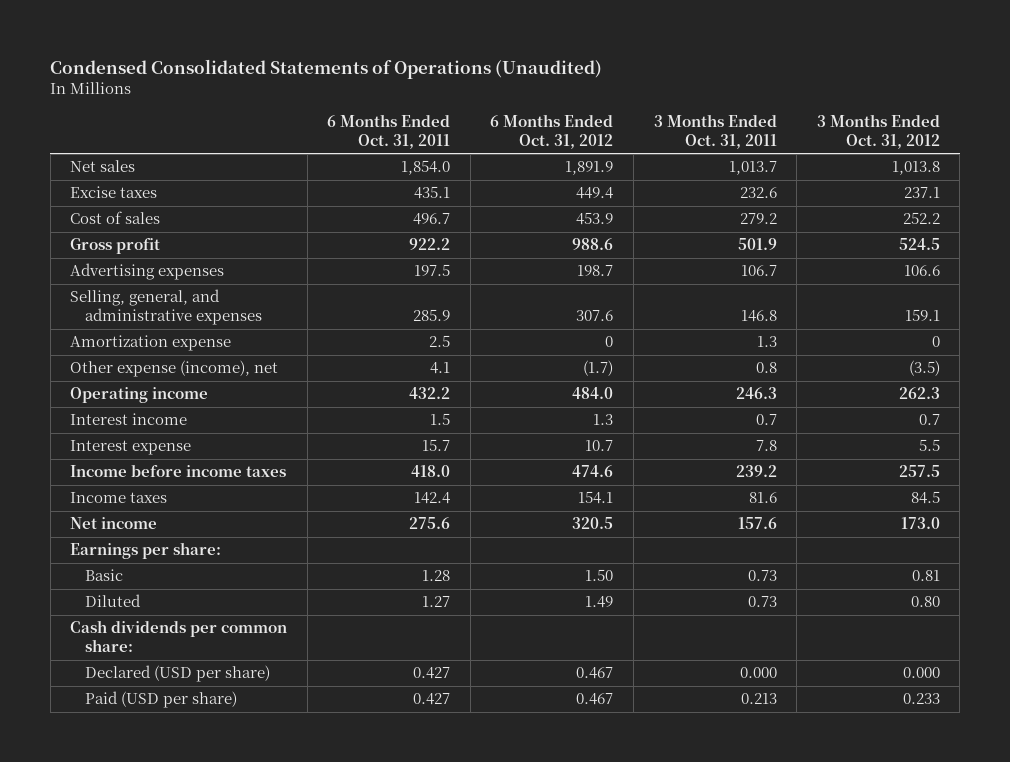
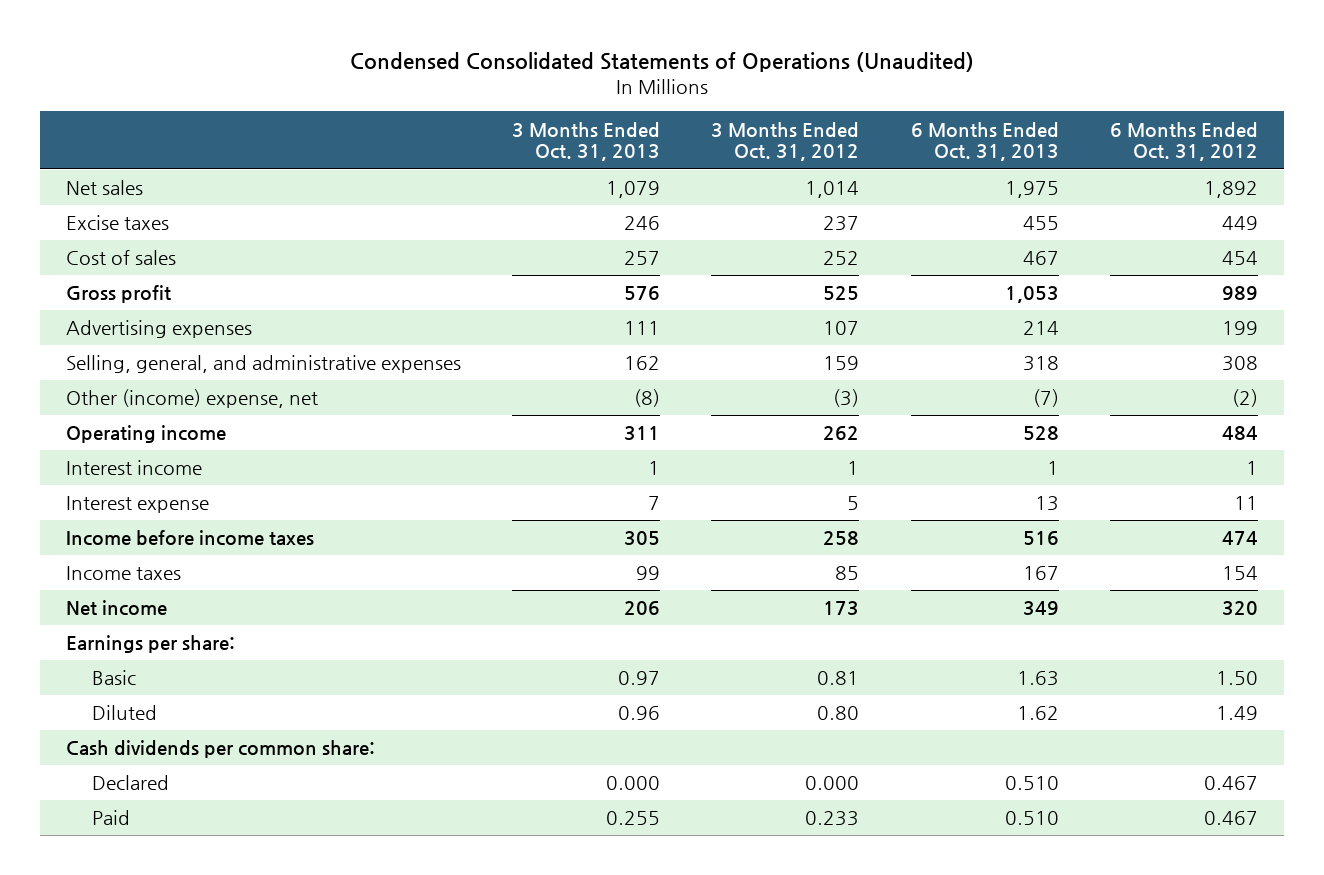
[327,114,451,150] 6 Months Ended Oct. 31, 2011 -> none
[653,114,777,150] 3 Months Ended Oct. 31, 2011 -> none
none -> [512,121,661,162] 3 Months Ended Oct. 31, 2013
none -> [910,121,1059,162] 6 Months Ended Oct. 31, 2013
[70,335,232,352] Amortization expense -> none
[565,161,614,176] 1,891.9 -> [1204,181,1259,199] 1,892
[891,161,940,176] 1,013.8 -> [805,181,860,199] 1,014
[576,187,614,200] 449.4 -> [1222,216,1259,231] 449
[903,187,940,199] 237.1 -> [823,216,860,232] 237
[576,212,614,226] 453.9 -> [1222,251,1259,266] 454
[902,212,940,225] 252.2 -> [823,251,860,266] 252
[572,238,614,251] 988.6 -> [1222,286,1259,301] 989
[898,238,940,251] 524.5 -> [823,286,860,301] 525
[577,265,614,277] 198.7 -> [1222,321,1259,336] 199
[903,265,940,277] 106.6 -> [823,321,860,336] 107
[576,310,614,322] 307.6 -> [1222,356,1259,372] 308
[904,309,940,322] 159.1 -> [823,356,860,371] 159
[70,360,279,378] Other expense (income), net -> [65,389,318,409] Other (income) expense, net
[583,360,614,377] (1.7) -> [1232,389,1259,408] (2)
[908,360,940,377] (3.5) -> [833,389,860,408] (3)
[572,387,614,400] 484.0 -> [1222,426,1259,441] 484
[898,387,940,400] 262.3 -> [823,426,860,441] 262
[593,414,614,426] 1.3 -> [1246,461,1259,476] 1
[918,414,940,426] 0.7 -> [847,461,860,476] 1
[585,440,614,452] 10.7 -> [1234,496,1259,511] 11
[918,439,940,452] 5.5 -> [847,496,860,511] 5
[572,465,614,478] 474.6 -> [1222,531,1259,546] 474
[898,465,940,478] 257.5 -> [823,531,860,546] 258
[578,491,614,505] 154.1 -> [1222,566,1259,581] 154
[910,491,940,505] 84.5 -> [835,566,860,581] 85
[572,517,614,530] 320.5 -> [1222,601,1259,616] 320
[900,517,940,530] 173.0 -> [823,601,860,616] 173
[84,665,270,683] Declared (USD per share) -> [92,775,170,791] Declared
[84,691,237,709] Paid (USD per share) -> [92,810,131,826] Paid

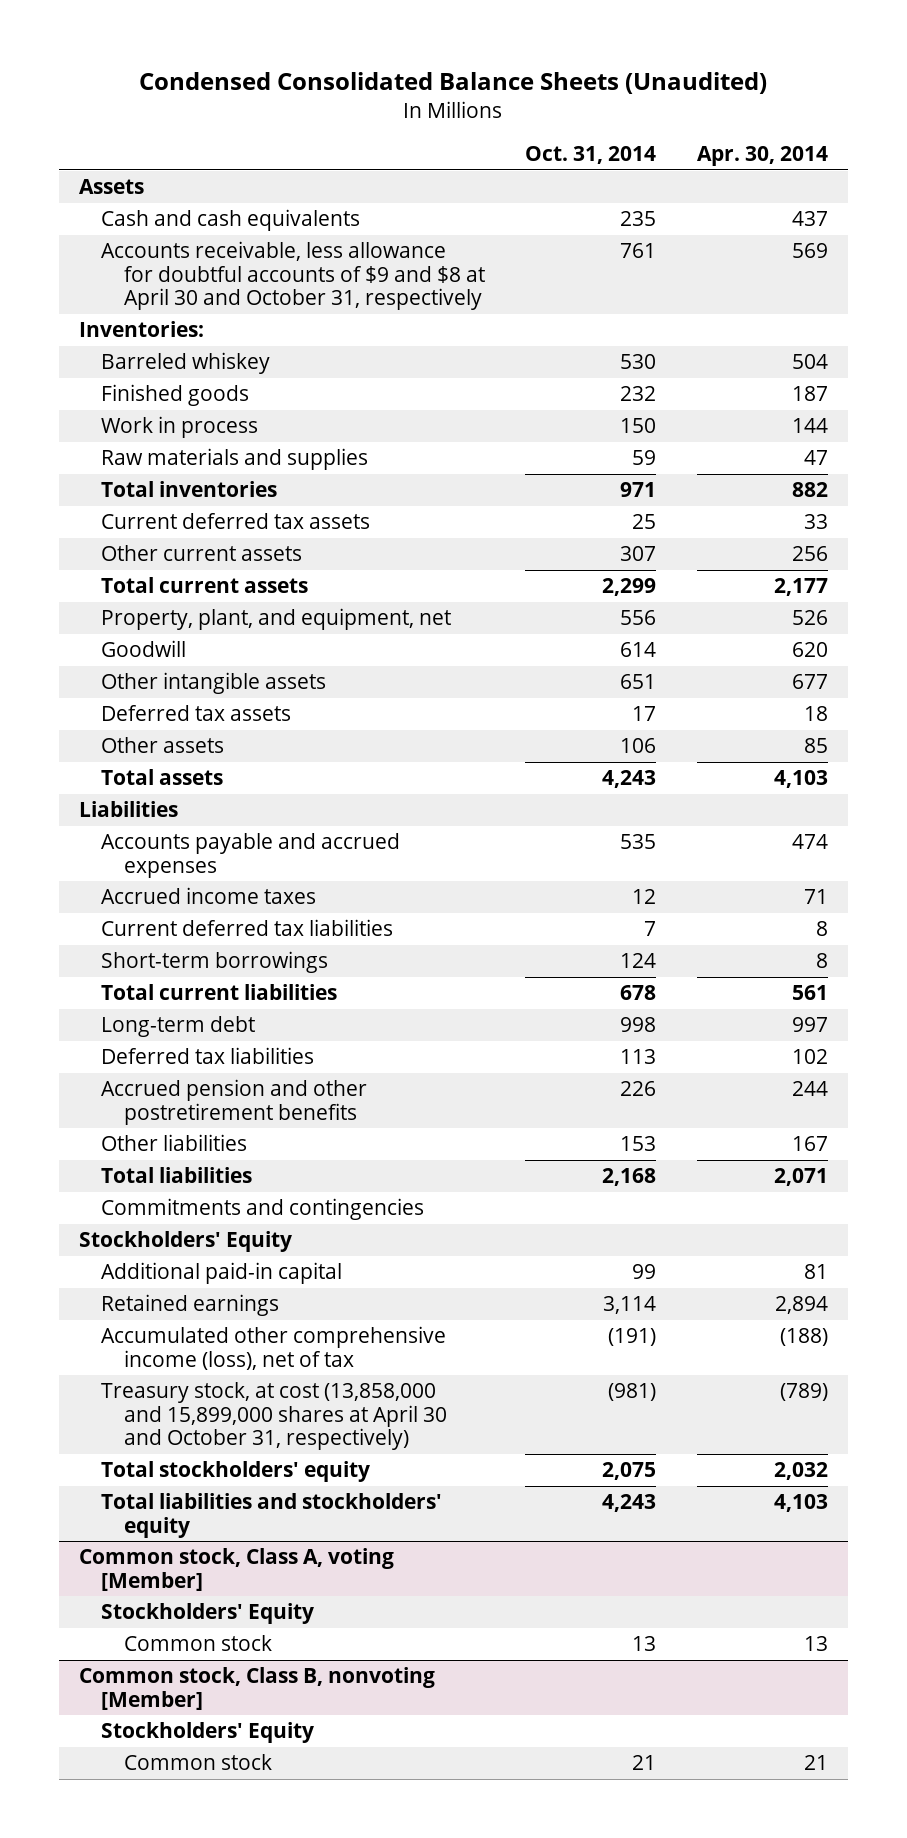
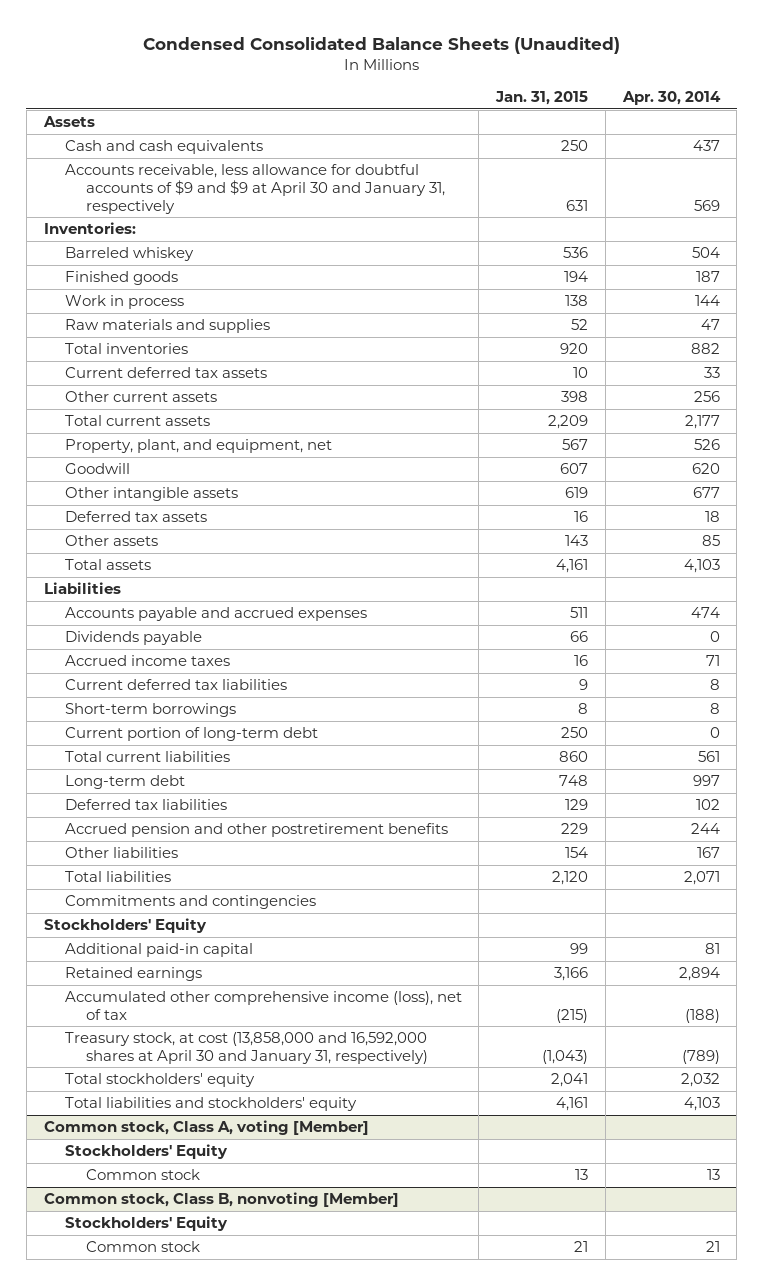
[525,146,657,165] Oct. 31, 2014 -> none
none -> [495,90,589,105] Jan. 31, 2015
[101,241,485,311] Accounts receivable, less allowance for doubtful accounts of $9 and $8 at April 30 and October 31, respectively -> [64,164,445,214] Accounts receivable, less allowance for doubtful accounts of $9 and $9 at April 30 and January 31, respectively
none -> [64,631,202,646] Dividends payable
none -> [64,727,318,742] Current portion of long-term debt
[101,1382,447,1451] Treasury stock, at cost (13,858,000 and 15,899,000 shares at April 30 and October 31, respectively) -> [64,1032,428,1064] Treasury stock, at cost (13,858,000 and 16,592,000 shares at April 30 and January 31, respectively)

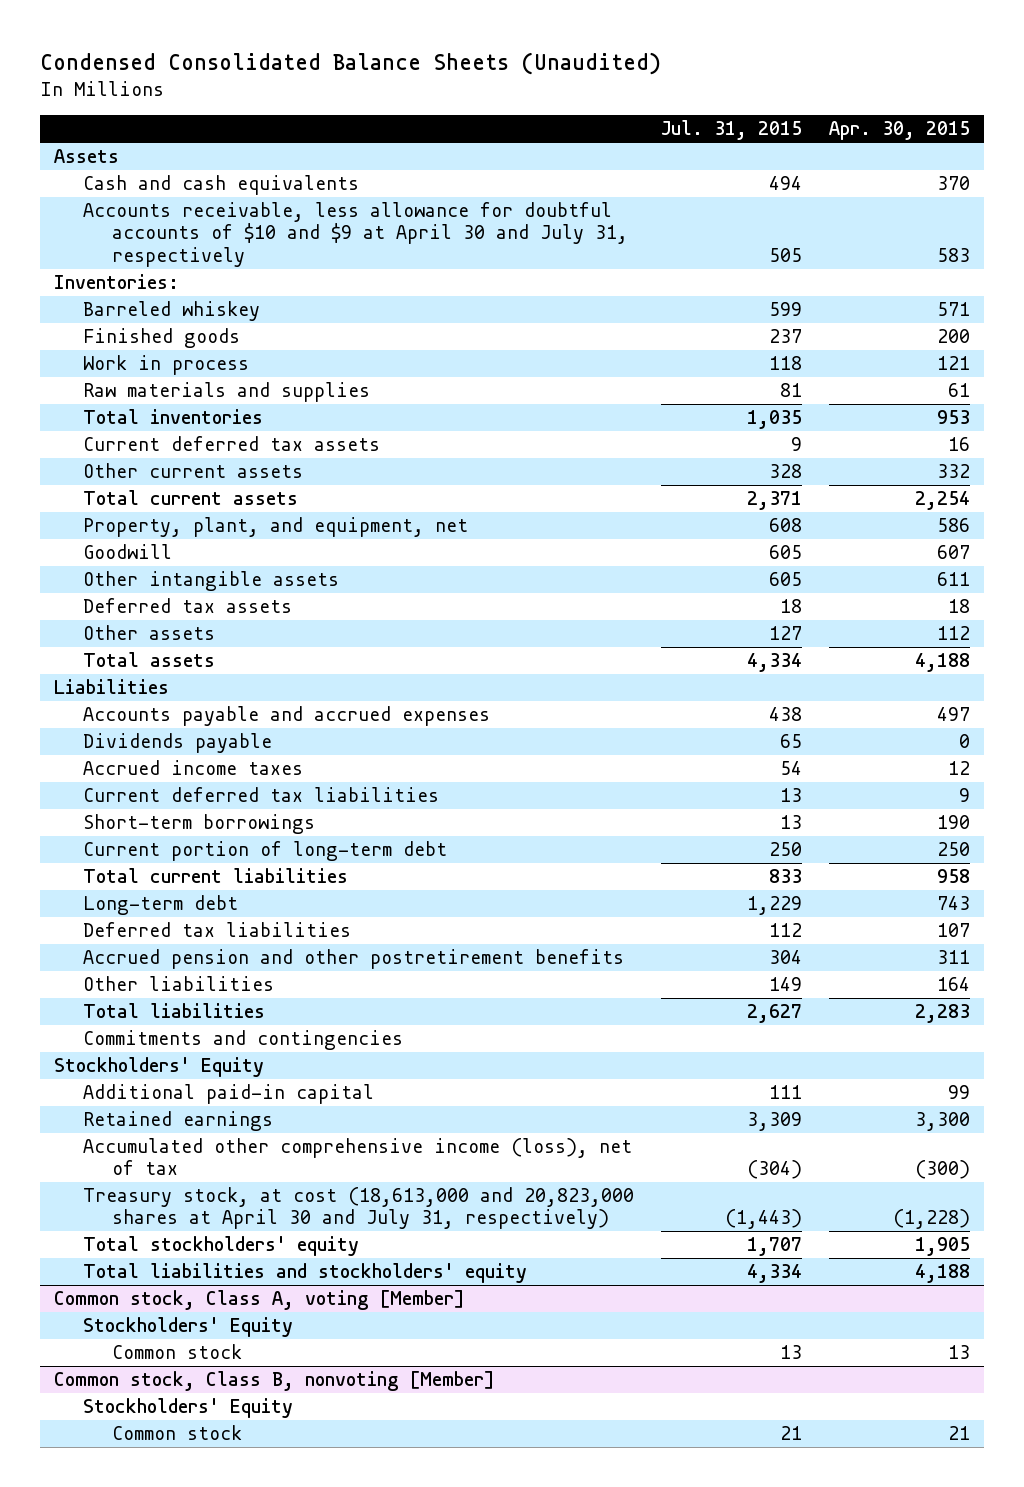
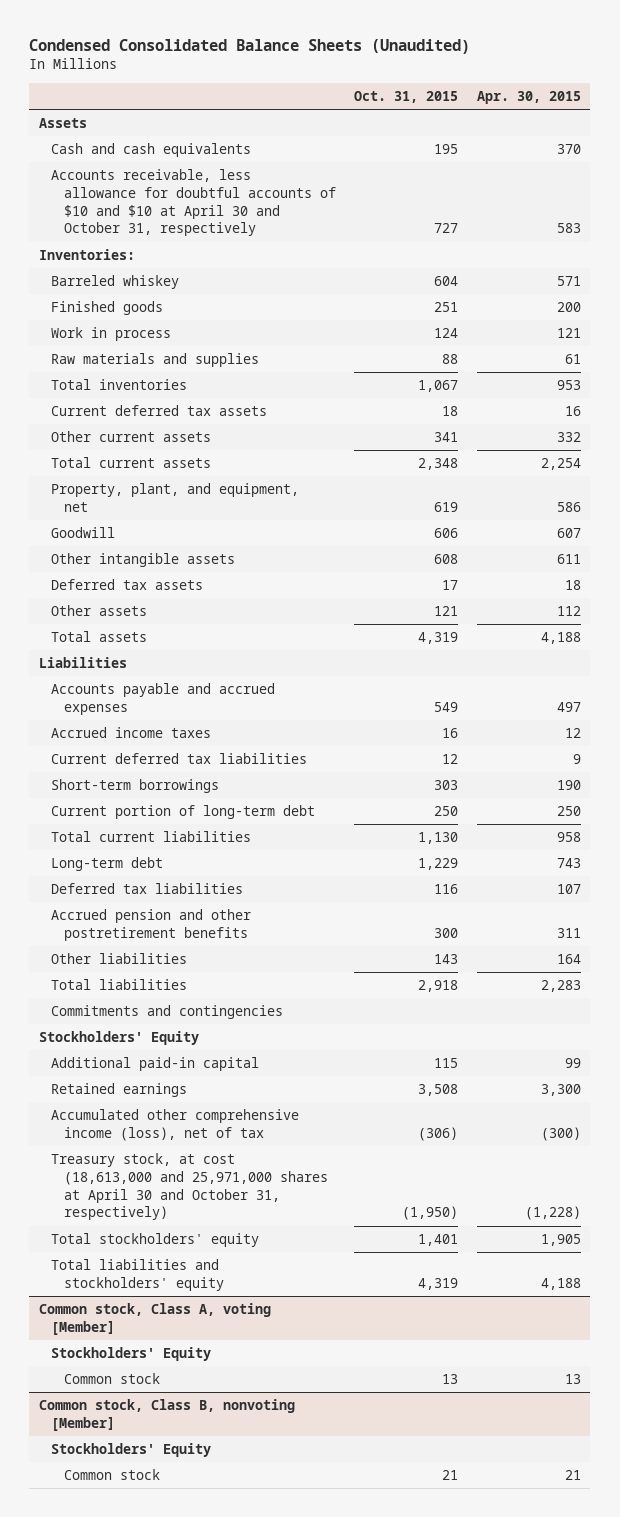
[661,120,803,141] Jul. 31, 2015 -> none
none -> [354,90,459,103] Oct. 31, 2015
[82,202,628,267] Accounts receivable, less allowance for doubtful accounts of $10 and $9 at April 30 and July 31, respectively -> [51,169,336,237] Accounts receivable, less allowance for doubtful accounts of $10 and $10 at April 30 and October 31, respectively
[82,733,272,754] Dividends payable -> none
[82,1187,634,1230] Treasury stock, at cost (18,613,000 and 20,823,000 shares at April 30 and July 31, respectively) -> [51,1153,328,1221] Treasury stock, at cost (18,613,000 and 25,971,000 shares at April 30 and October 31, respectively)

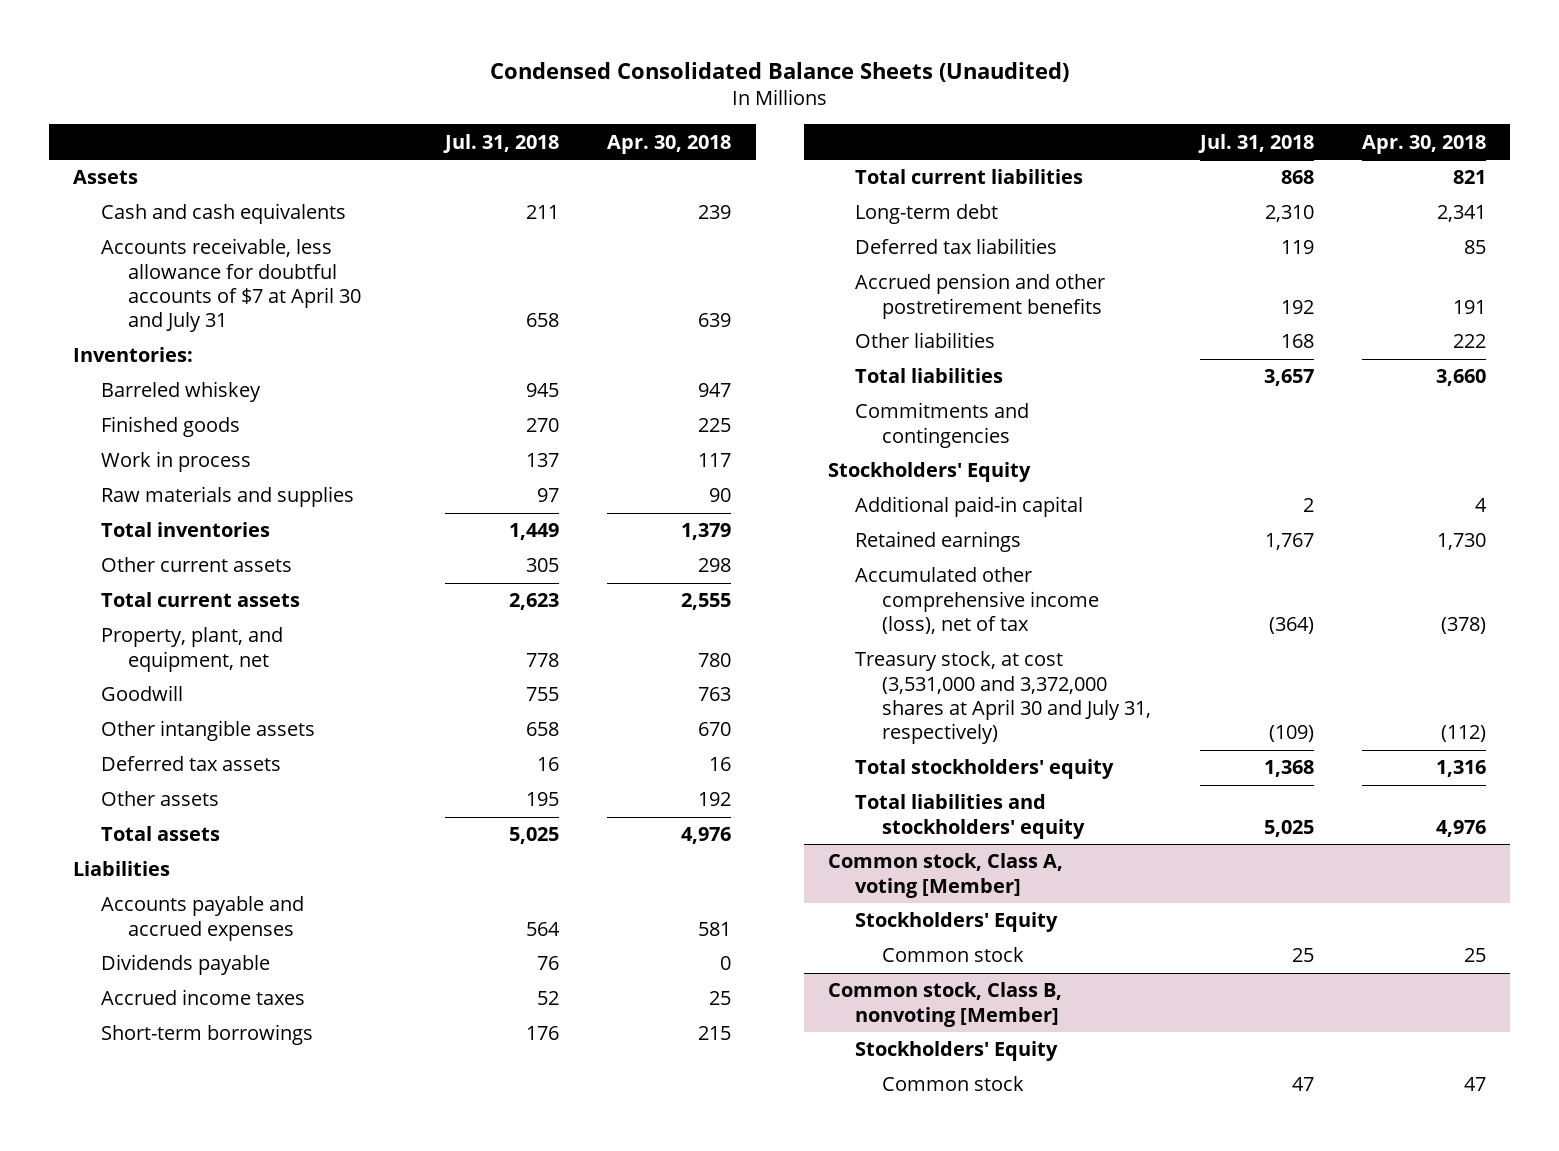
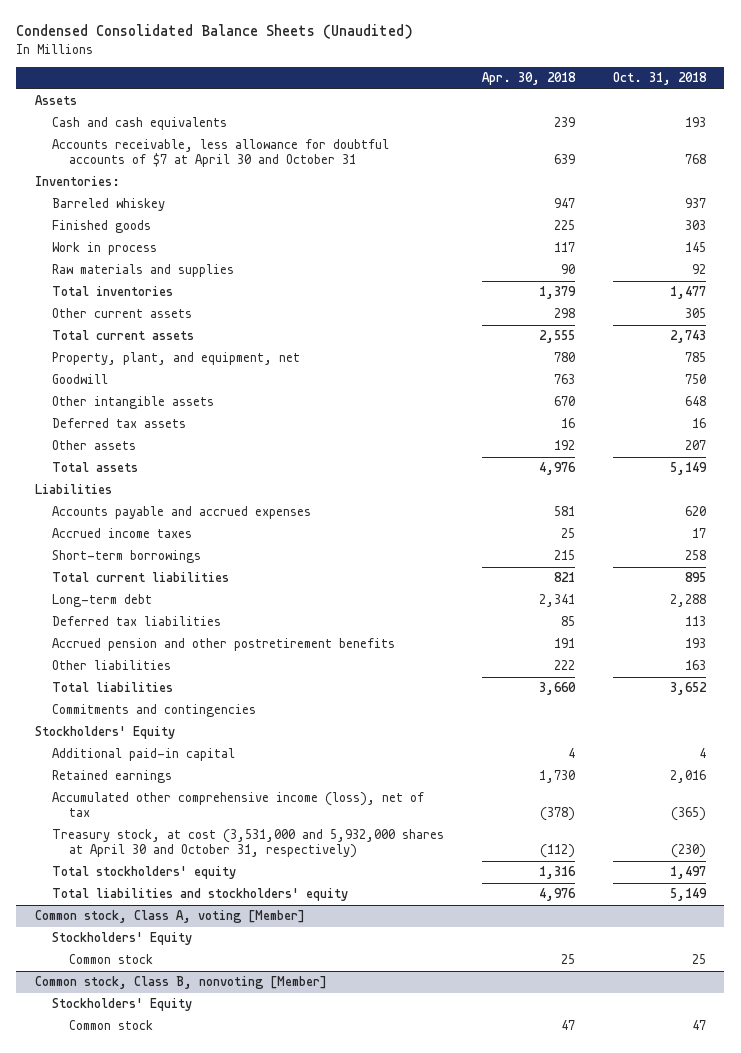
[443,133,560,153] Jul. 31, 2018 -> none
none -> [612,72,707,86] Oct. 31, 2018
[100,238,361,333] Accounts receivable, less allowance for doubtful accounts of $7 at April 30 and July 31 -> [51,139,389,168] Accounts receivable, less allowance for doubtful accounts of $7 at April 30 and October 31
[100,954,270,976] Dividends payable -> none
[855,651,1152,745] Treasury stock, at cost (3,531,000 and 3,372,000 shares at April 30 and July 31, respectively) -> [51,829,444,859] Treasury stock, at cost (3,531,000 and 5,932,000 shares at April 30 and October 31, respectively)

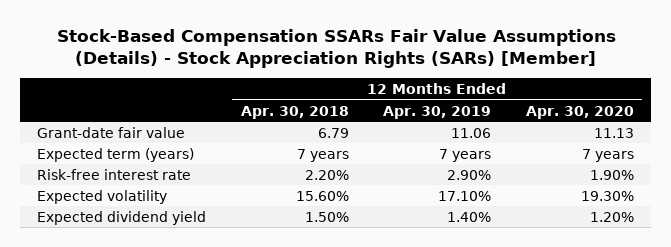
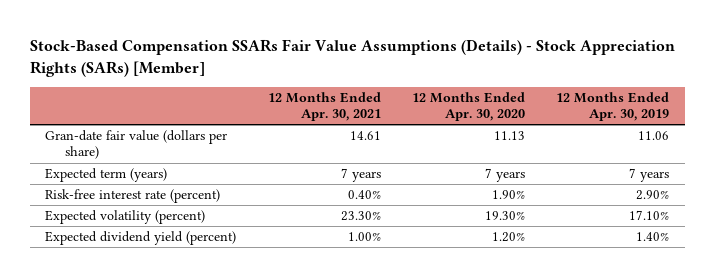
[240,105,349,119] Apr. 30, 2018 -> none
none -> [267,91,381,122] 12 Months Ended Apr. 30, 2021
[37,126,186,138] Grant-date fair value -> [45,130,228,160] Gran-date fair value (dollars per share)
[37,168,192,180] Risk-free interest rate -> [45,189,221,204] Risk-free interest rate (percent)
[37,189,168,204] Expected volatility -> [45,210,206,225] Expected volatility (percent)
[37,210,207,225] Expected dividend yield -> [45,231,237,246] Expected dividend yield (percent)

